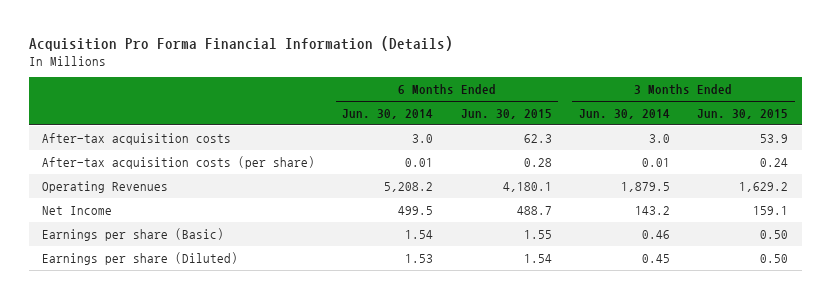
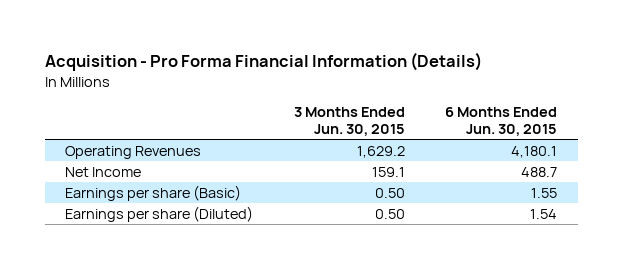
[28,36,453,52] Acquisition Pro Forma Financial Information (Details) -> [45,52,483,72] Acquisition - Pro Forma Financial Information (Details)
[342,108,434,119] Jun. 30, 2014 -> none
[578,108,670,119] Jun. 30, 2014 -> none
[42,132,232,145] After-tax acquisition costs -> none
[42,155,316,169] After-tax acquisition costs (per share) -> none

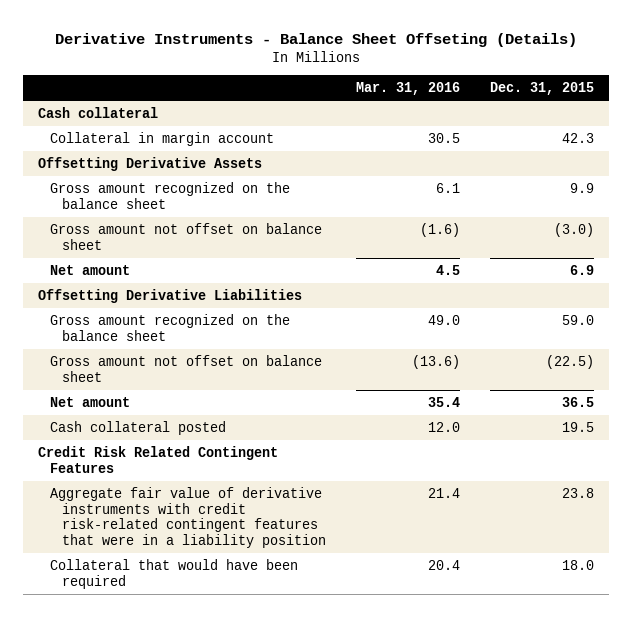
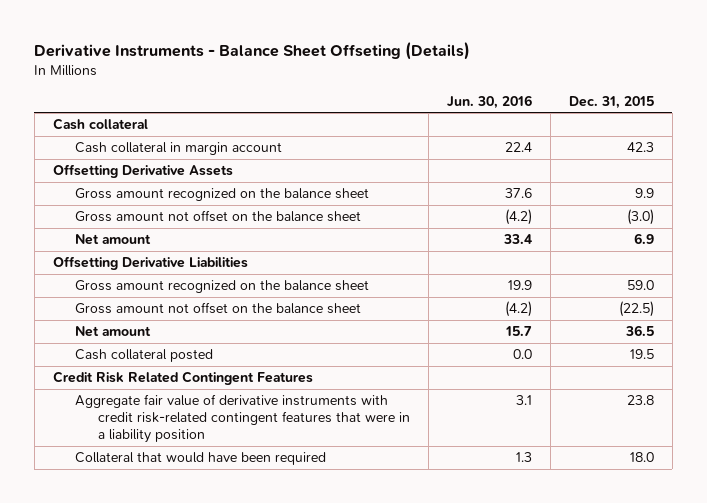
[355,82,460,96] Mar. 31, 2016 -> none
none -> [446,94,532,109] Jun. 30, 2016
[50,131,275,146] Collateral in margin account -> [75,142,283,156] Cash collateral in margin account
[50,222,323,250] Gross amount not offset on balance sheet -> [75,210,362,223] Gross amount not offset on the balance sheet
[50,354,323,382] Gross amount not offset on balance sheet -> [75,302,362,315] Gross amount not offset on the balance sheet

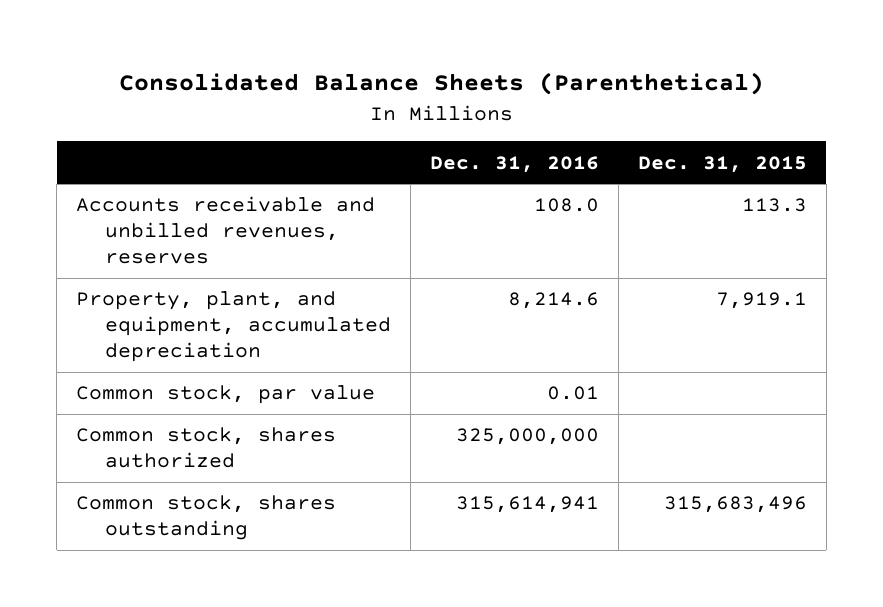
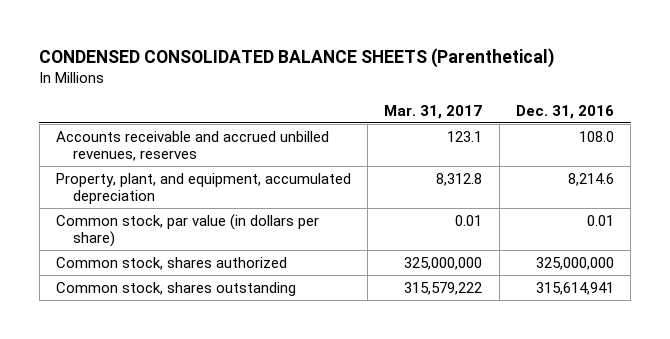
[118,72,764,96] Consolidated Balance Sheets (Parenthetical) -> [39,47,555,68] CONDENSED CONSOLIDATED BALANCE SHEETS (Parenthetical)
[637,155,807,173] Dec. 31, 2015 -> none
none -> [384,104,483,119] Mar. 31, 2017
[76,196,376,265] Accounts receivable and unbilled revenues, reserves -> [55,130,329,162] Accounts receivable and accrued unbilled revenues, reserves
[76,385,376,405] Common stock, par value -> [55,213,319,248] Common stock, par value (in dollars per share)

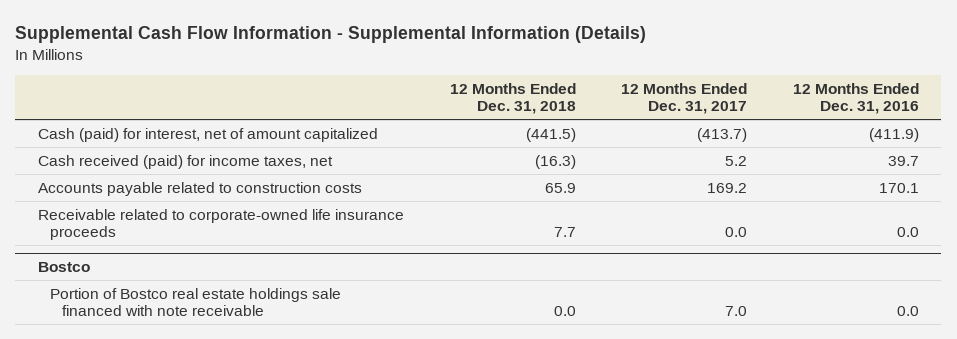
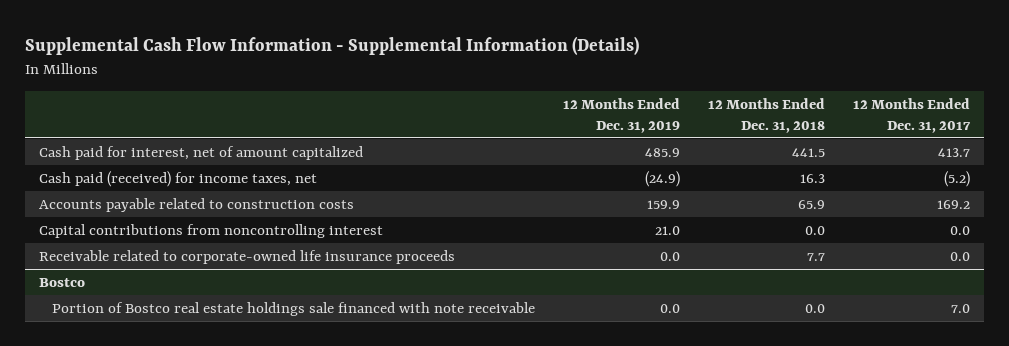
[792,82,919,115] 12 Months Ended Dec. 31, 2016 -> none
none -> [563,98,681,133] 12 Months Ended Dec. 31, 2019
[38,127,379,142] Cash (paid) for interest, net of amount capitalized -> [38,145,363,160] Cash paid for interest, net of amount capitalized
[525,127,576,142] (441.5) -> [792,147,826,157] 441.5
[697,127,748,142] (413.7) -> [937,147,970,157] 413.7
[38,154,334,169] Cash received (paid) for income taxes, net -> [38,170,317,187] Cash paid (received) for income taxes, net
[534,154,576,169] (16.3) -> [800,173,826,183] 16.3
[725,155,748,166] 5.2 -> [943,170,970,187] (5.2)
none -> [38,223,383,238] Capital contributions from noncontrolling interest

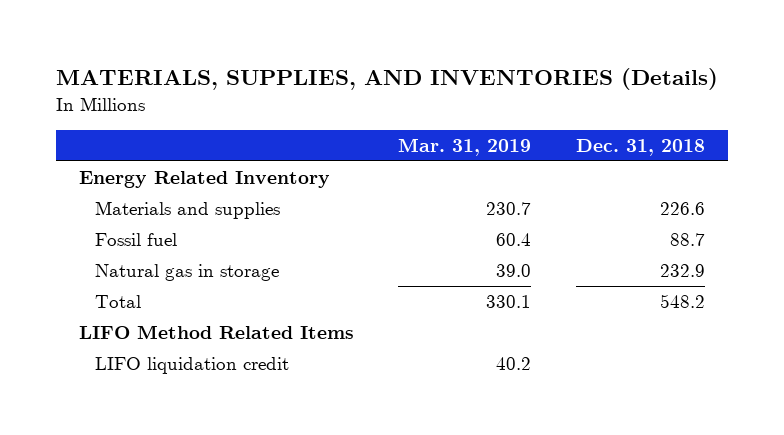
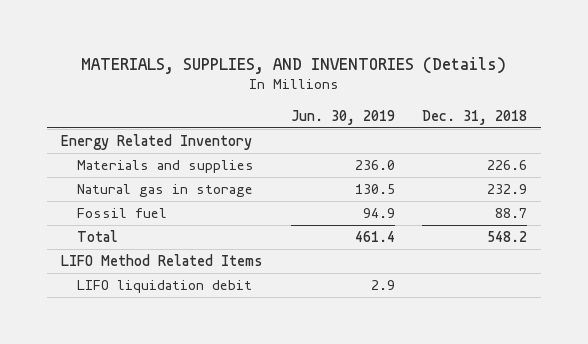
[398,137,532,156] Mar. 31, 2019 -> none
none -> [290,109,395,125] Jun. 30, 2019
[95,233,178,247] Fossil fuel -> [77,208,168,219] Fossil fuel
[95,357,290,375] LIFO liquidation credit -> [77,280,253,294] LIFO liquidation debit

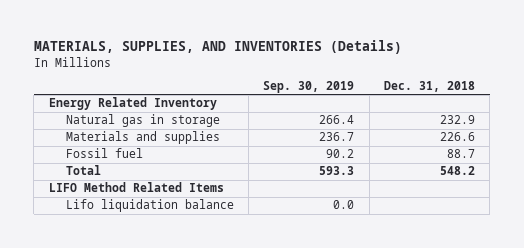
[290,109,395,125] Jun. 30, 2019 -> none
none -> [263,81,355,94] Sep. 30, 2019
[77,160,255,174] Materials and supplies -> [65,131,220,145] Materials and supplies
[77,280,253,294] LIFO liquidation debit -> [65,199,234,213] Lifo liquidation balance

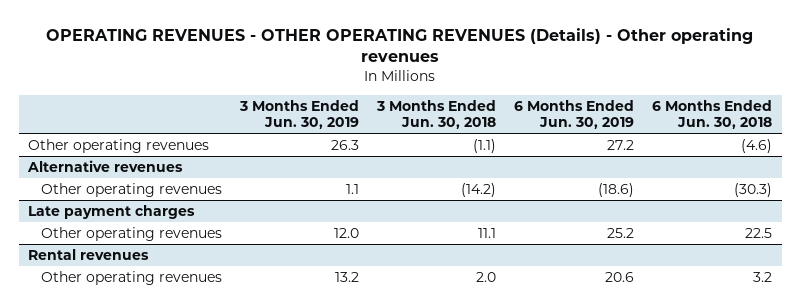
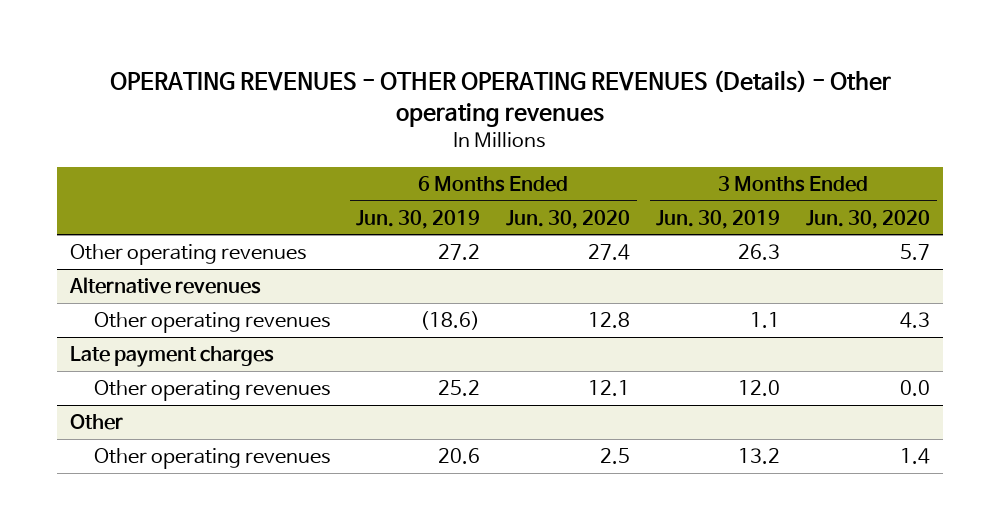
[376,99,497,130] 3 Months Ended Jun. 30, 2018 -> none
[652,99,773,130] 6 Months Ended Jun. 30, 2018 -> none
none -> [506,209,631,229] Jun. 30, 2020
none -> [806,209,931,229] Jun. 30, 2020
[28,248,150,260] Rental revenues -> [70,414,124,431] Other

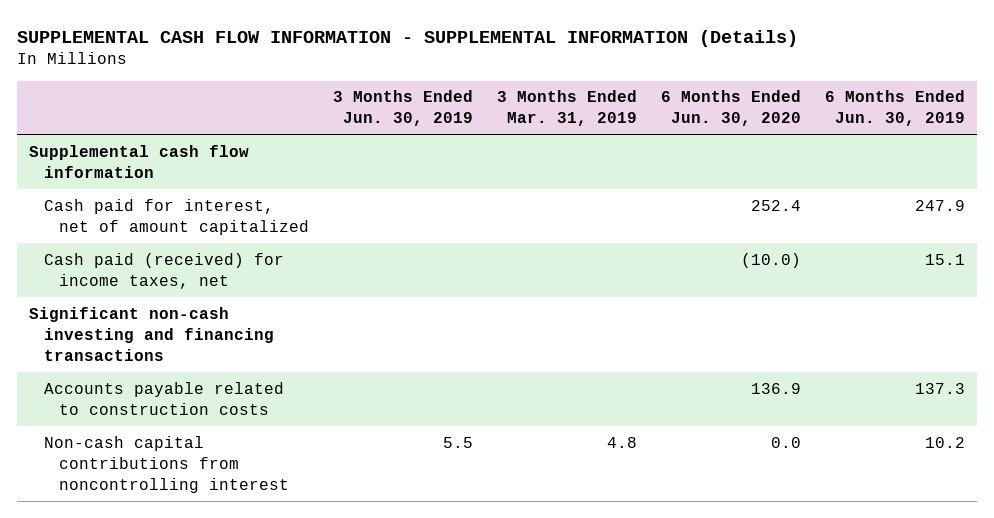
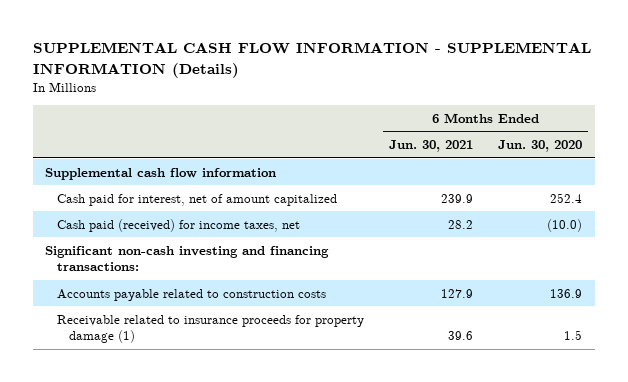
[333,90,474,127] 3 Months Ended Jun. 30, 2019 -> none
[497,90,638,127] 3 Months Ended Mar. 31, 2019 -> none
[824,90,965,127] 6 Months Ended Jun. 30, 2019 -> none
none -> [389,140,474,153] Jun. 30, 2021
[29,306,275,361] Significant non-cash investing and financing transactions -> [45,245,330,271] Significant non-cash investing and financing transactions:
[44,435,290,493] Non-cash capital contributions from noncontrolling interest -> none
none -> [57,314,365,343] Receivable related to insurance proceeds for property damage (1)

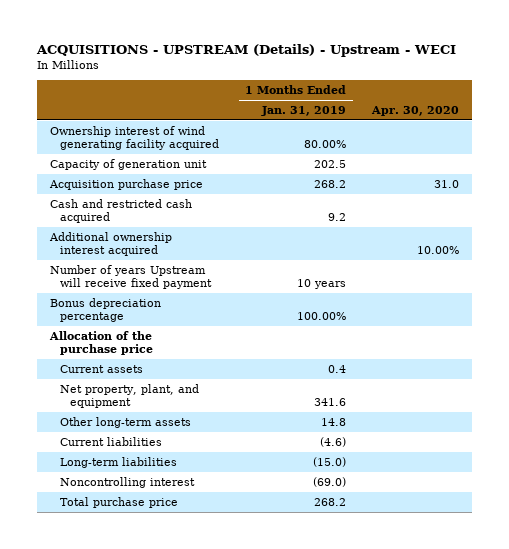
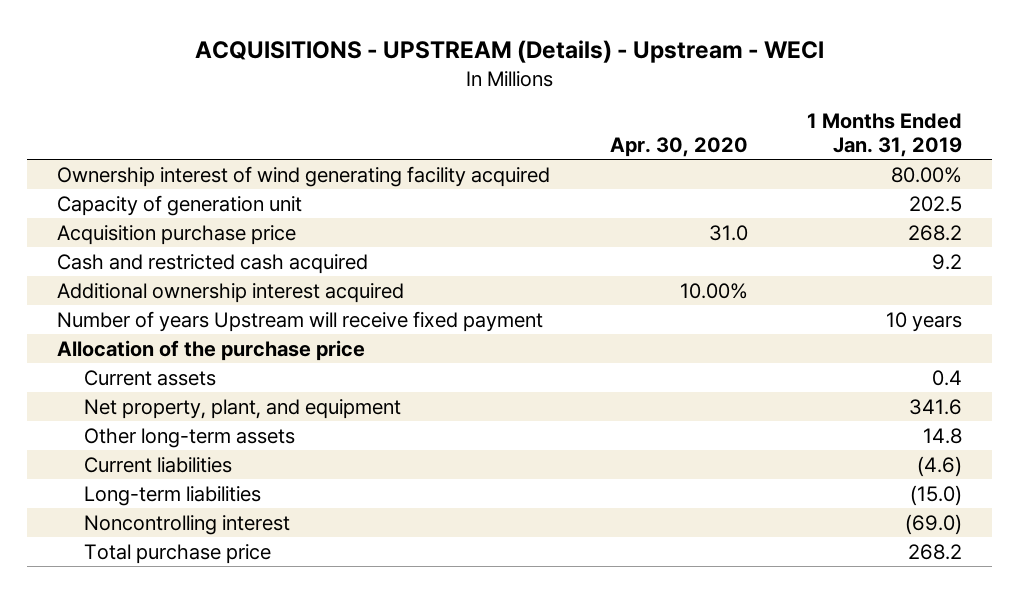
[50,297,162,323] Bonus depreciation percentage -> none

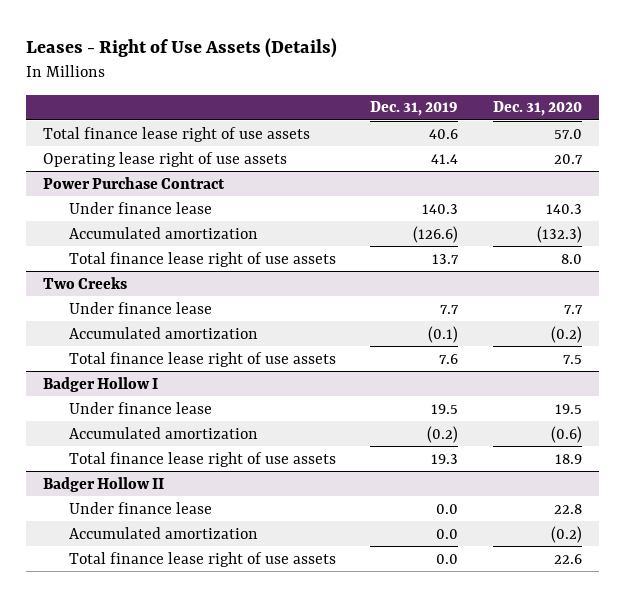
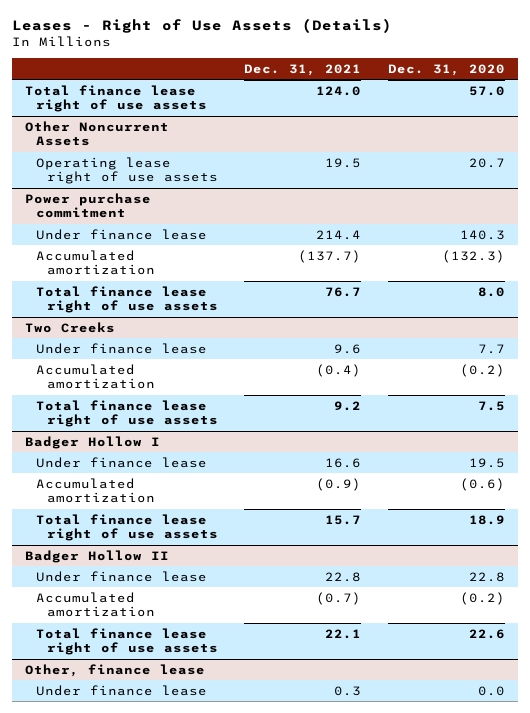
[370,101,459,117] Dec. 31, 2019 -> none
none -> [244,63,362,76] Dec. 31, 2021
none -> [24,120,169,147] Other Noncurrent Assets
[42,176,225,189] Power Purchase Contract -> [24,192,151,219] Power purchase commitment
none -> [24,663,205,677] Other, finance lease
none -> [36,684,208,696] Under finance lease

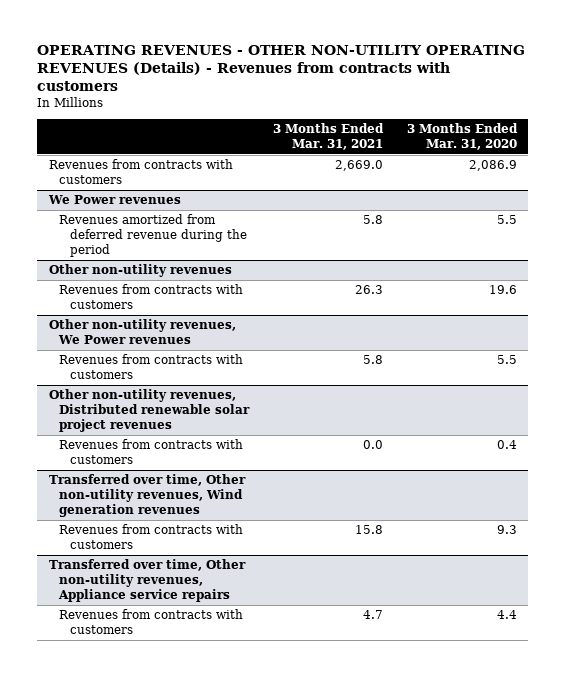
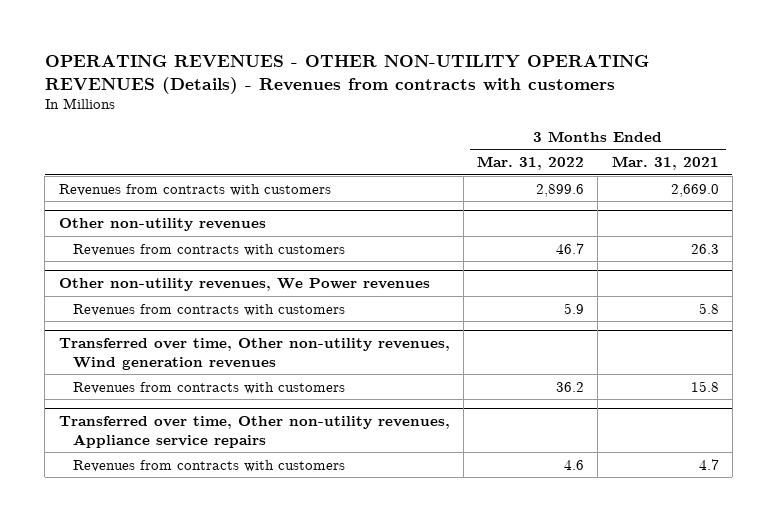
[406,123,518,151] 3 Months Ended Mar. 31, 2020 -> none
none -> [477,155,585,170] Mar. 31, 2022
[47,195,181,205] We Power revenues -> none
[59,214,248,257] Revenues amortized from deferred revenue during the period -> none
[48,389,251,432] Other non-utility revenues, Distributed renewable solar project revenues -> none
[59,439,244,465] Revenues from contracts with customers -> none

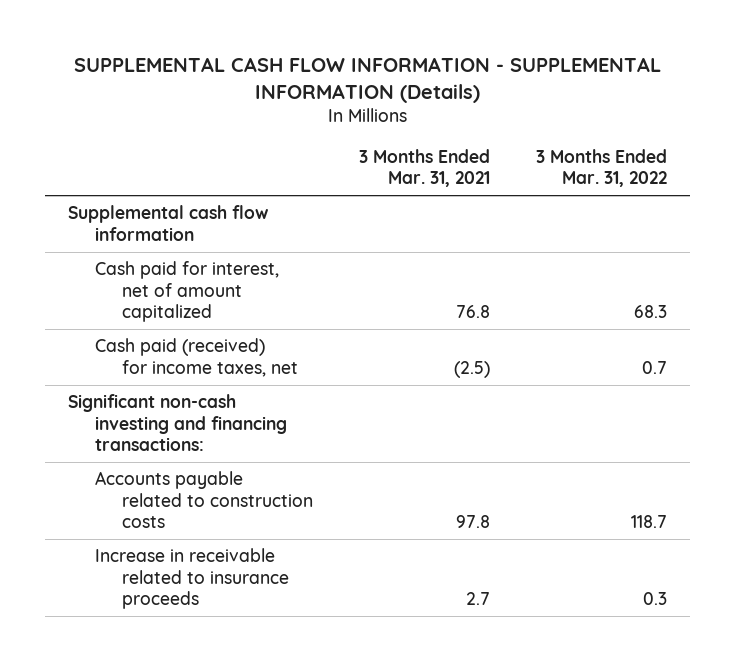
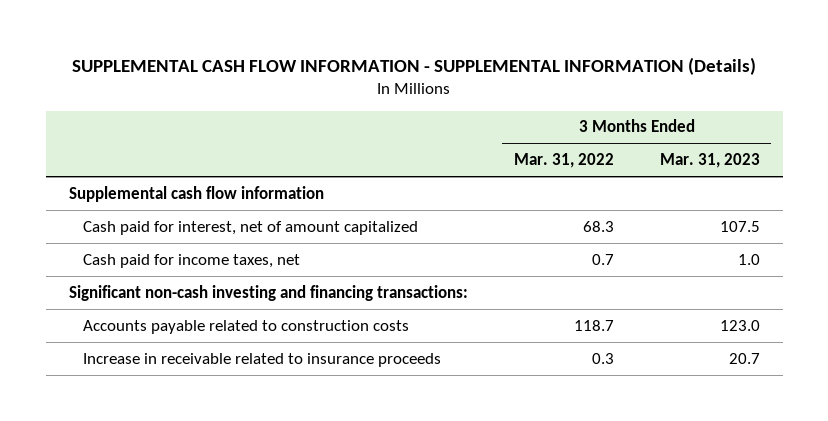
[359,148,491,188] 3 Months Ended Mar. 31, 2021 -> none
none -> [659,153,760,169] Mar. 31, 2023
[95,338,299,377] Cash paid (received) for income taxes, net -> [83,253,301,268] Cash paid for income taxes, net

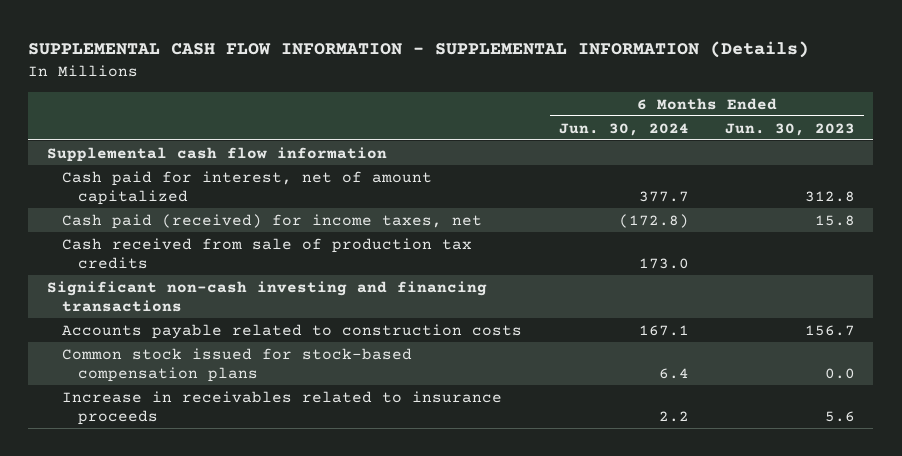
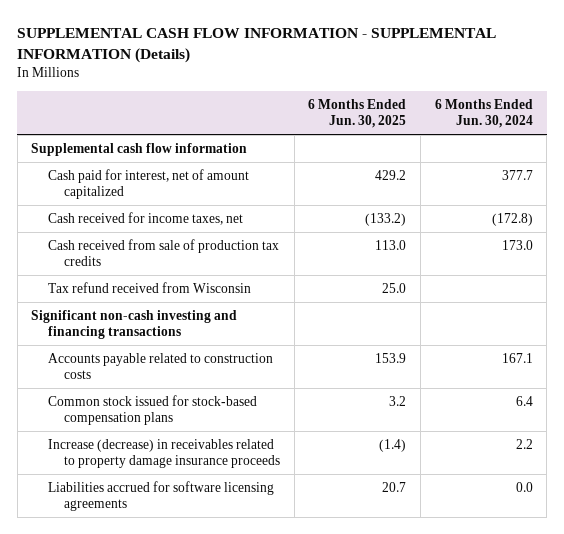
[725,122,856,136] Jun. 30, 2023 -> none
none -> [308,98,407,129] 6 Months Ended Jun. 30, 2025
[62,213,483,229] Cash paid (received) for income taxes, net -> [47,211,243,225] Cash received for income taxes, net
none -> [47,281,251,293] Tax refund received from Wisconsin
[62,390,503,425] Increase in receivables related to insurance proceeds -> [47,438,281,469] Increase (decrease) in receivables related to property damage insurance proceeds
none -> [47,480,274,512] Liabilities accrued for software licensing agreements

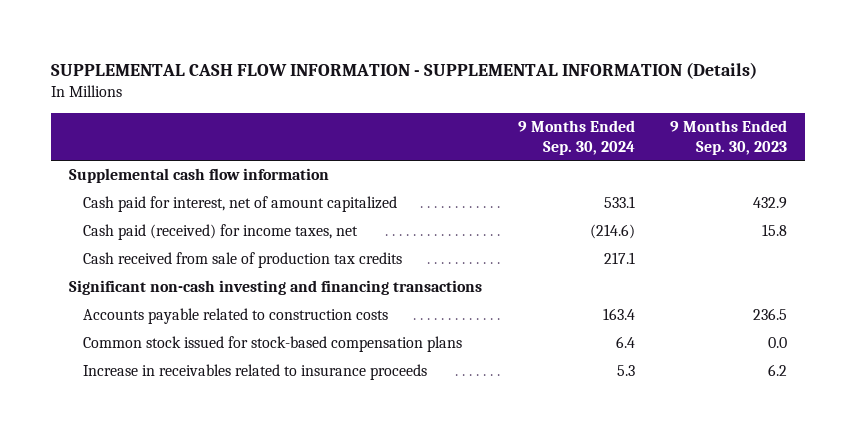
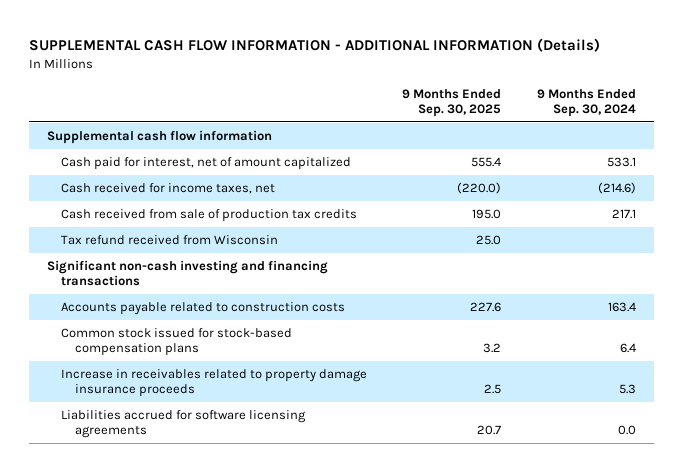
[51,61,758,79] SUPPLEMENTAL CASH FLOW INFORMATION - SUPPLEMENTAL INFORMATION (Details) -> [29,37,601,52] SUPPLEMENTAL CASH FLOW INFORMATION - ADDITIONAL INFORMATION (Details)
[670,120,788,155] 9 Months Ended Sep. 30, 2023 -> none
none -> [402,88,502,118] 9 Months Ended Sep. 30, 2025
[83,224,359,241] Cash paid (received) for income taxes, net -> [60,182,275,194] Cash received for income taxes, net
none -> [60,234,278,245] Tax refund received from Wisconsin
[83,364,428,381] Increase in receivables related to insurance proceeds -> [60,368,367,398] Increase in receivables related to property damage insurance proceeds
none -> [60,409,306,439] Liabilities accrued for software licensing agreements

